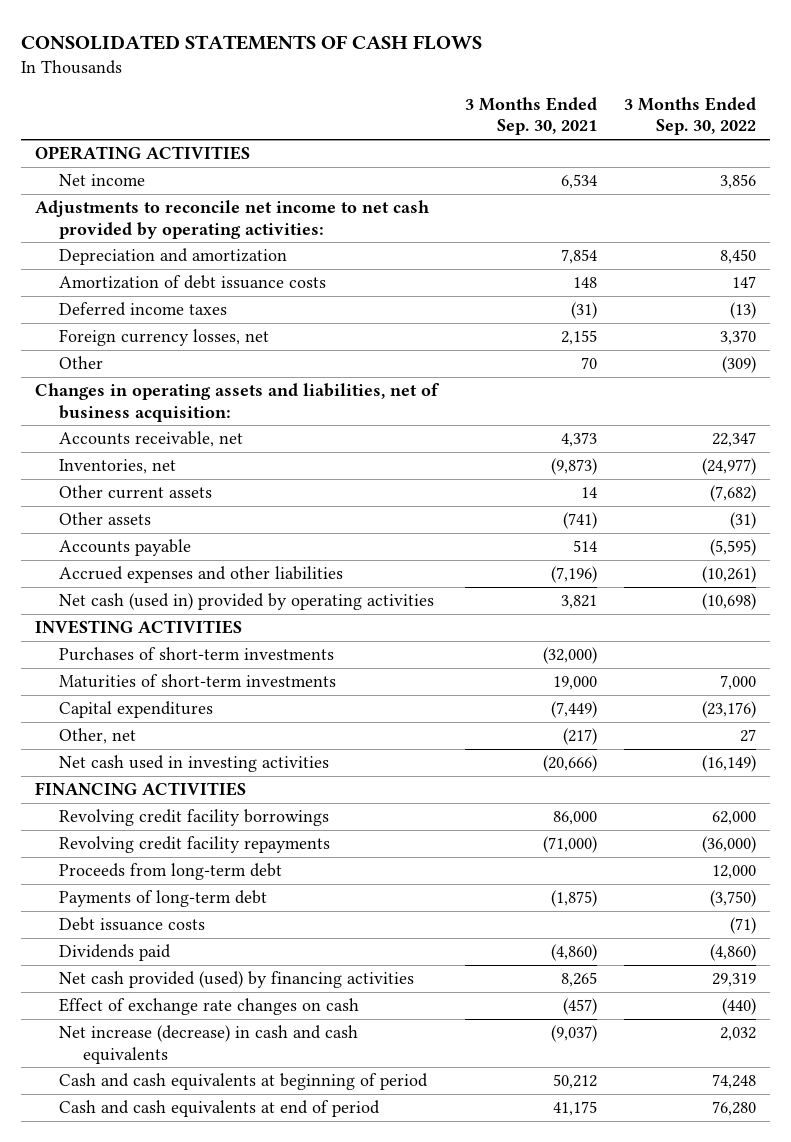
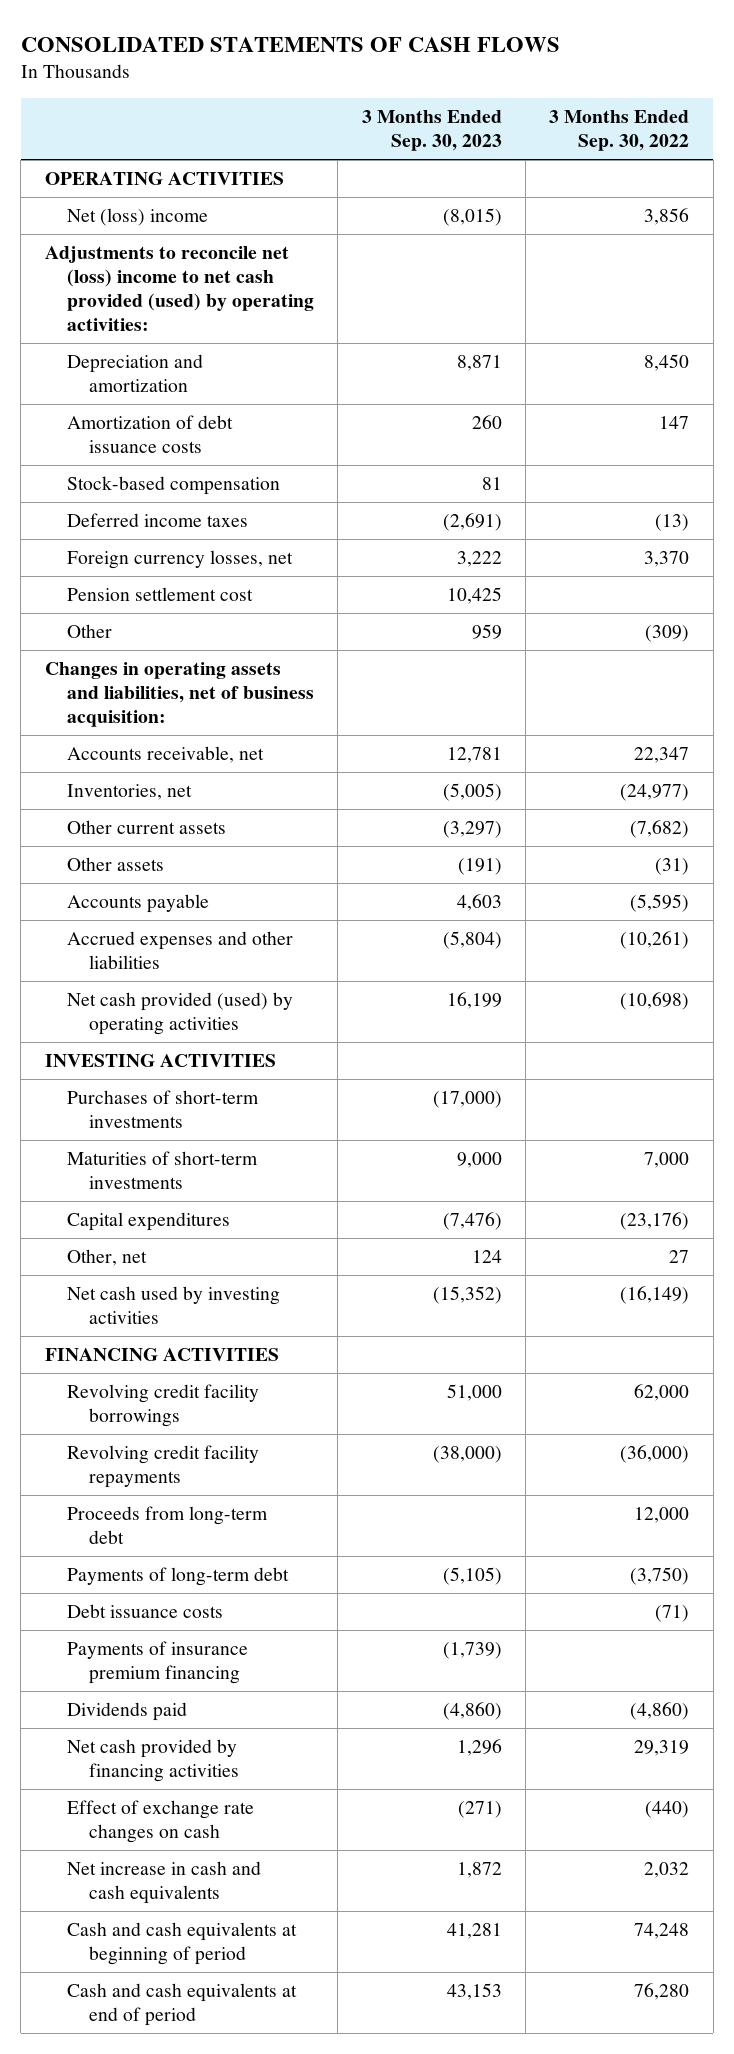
[465,97,598,136] 3 Months Ended Sep. 30, 2021 -> none
none -> [361,110,502,152] 3 Months Ended Sep. 30, 2023
[58,174,145,187] Net income -> [66,208,208,227] Net (loss) income
[34,200,429,239] Adjustments to reconcile net income to net cash provided by operating activities: -> [44,246,314,332] Adjustments to reconcile net (loss) income to net cash provided (used) by operating activities:
none -> [66,476,280,496] Stock-based compensation
none -> [66,587,253,602] Pension settlement cost
[58,593,434,611] Net cash (used in) provided by operating activities -> [66,992,293,1036] Net cash provided (used) by operating activities
[58,755,329,773] Net cash used in investing activities -> [66,1286,280,1325] Net cash used by investing activities
none -> [66,1641,248,1685] Payments of insurance premium financing
[58,971,414,989] Net cash provided (used) by financing activities -> [66,1739,240,1783] Net cash provided by financing activities
[58,1025,358,1064] Net increase (decrease) in cash and cash equivalents -> [66,1861,261,1905] Net increase in cash and cash equivalents

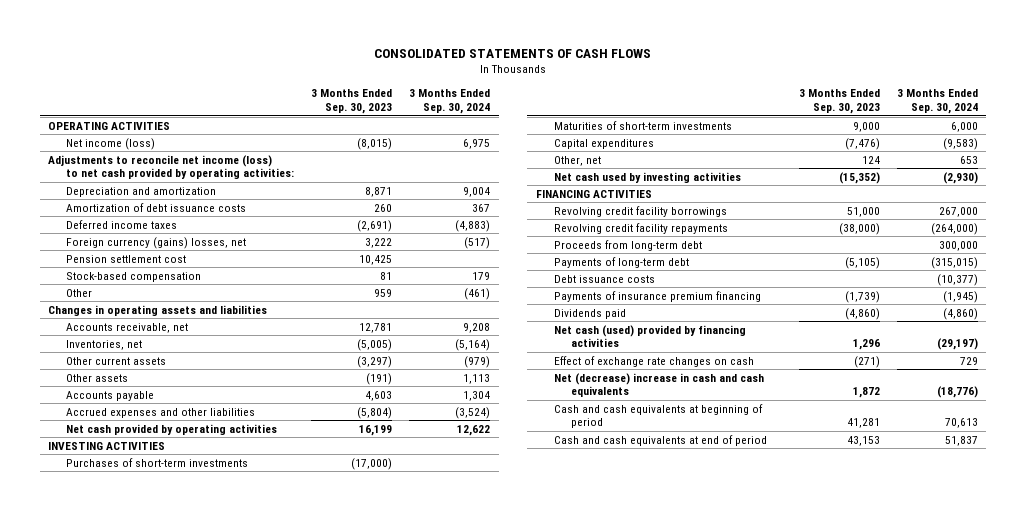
[549,110,690,152] 3 Months Ended Sep. 30, 2022 -> none
none -> [409,89,491,115] 3 Months Ended Sep. 30, 2024
[66,208,208,227] Net (loss) income -> [65,137,155,150] Net income (loss)
[44,246,314,332] Adjustments to reconcile net (loss) income to net cash provided (used) by operating activities: -> [48,154,294,180] Adjustments to reconcile net income (loss) to net cash provided by operating activities:
[66,550,293,570] Foreign currency losses, net -> [65,236,246,249] Foreign currency (gains) losses, net
[66,476,280,496] Stock-based compensation -> [65,271,201,282] Stock-based compensation
[44,662,314,728] Changes in operating assets and liabilities, net of business acquisition: -> [48,304,268,316] Changes in operating assets and liabilities
[66,992,293,1036] Net cash provided (used) by operating activities -> [65,423,277,435] Net cash provided by operating activities
[66,1739,240,1783] Net cash provided by financing activities -> [553,324,746,348] Net cash (used) provided by financing activities
[66,1861,261,1905] Net increase in cash and cash equivalents -> [553,372,764,398] Net (decrease) increase in cash and cash equivalents

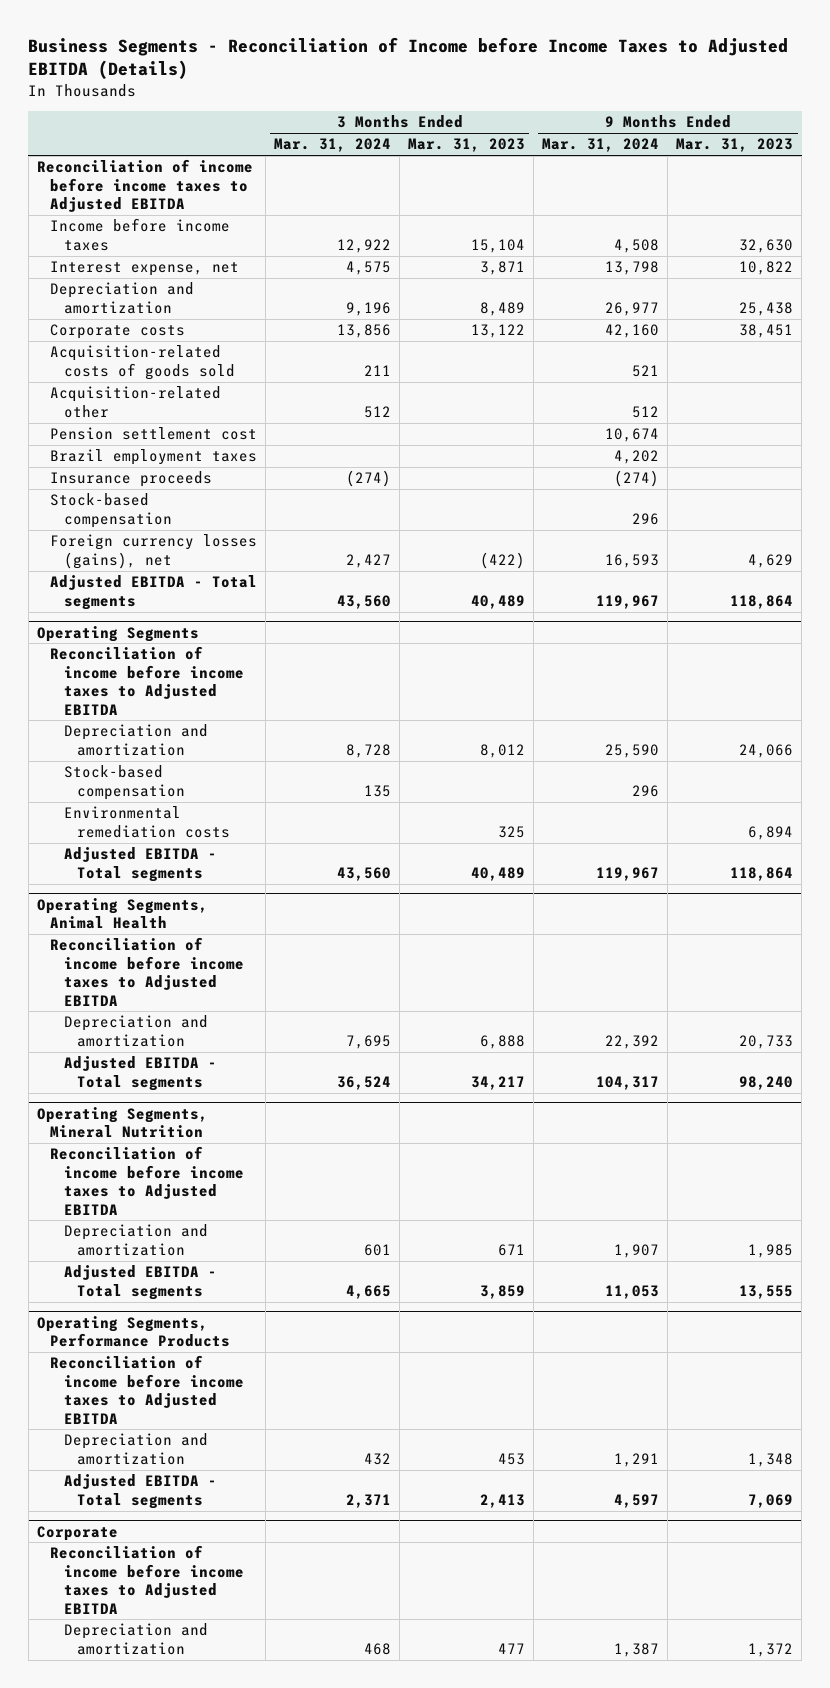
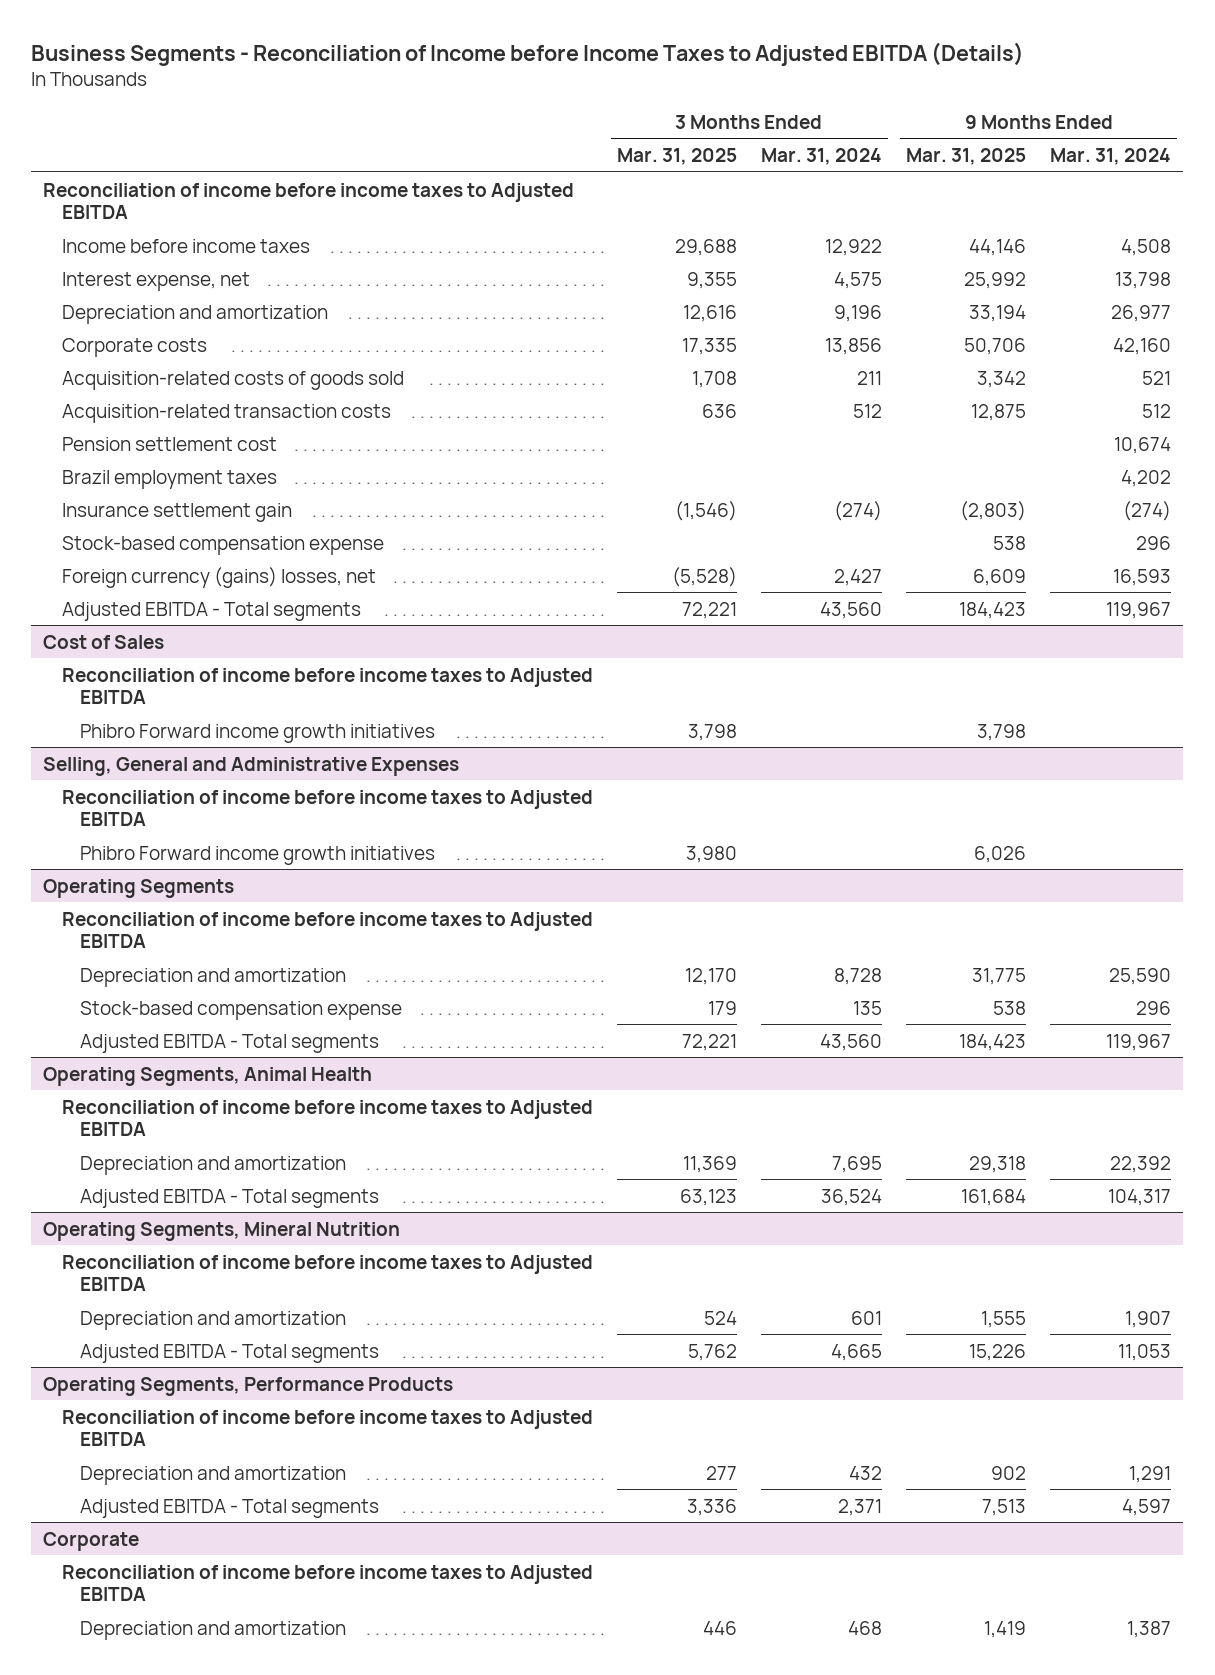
[408,138,526,153] Mar. 31, 2023 -> none
[676,138,794,153] Mar. 31, 2023 -> none
none -> [616,147,737,165] Mar. 31, 2025
none -> [906,147,1027,165] Mar. 31, 2025
[50,386,222,418] Acquisition-related other -> [61,403,391,423] Acquisition-related transaction costs
[50,471,213,488] Insurance proceeds -> [61,502,292,522] Insurance settlement gain
[50,493,172,528] Stock-based compensation -> [61,535,384,555] Stock-based compensation expense
[50,534,258,569] Foreign currency losses (gains), net -> [61,566,376,588] Foreign currency (gains) losses, net
none -> [43,634,165,649] Cost of Sales
none -> [61,667,593,704] Reconciliation of income before income taxes to Adjusted EBITDA
none -> [80,723,436,743] Phibro Forward income growth initiatives
none -> [43,756,460,776] Selling, General and Administrative Expenses
none -> [61,789,593,826] Reconciliation of income before income taxes to Adjusted EBITDA
none -> [80,845,436,865] Phibro Forward income growth initiatives
[63,806,231,838] Environmental remediation costs -> none
[63,765,186,800] Stock-based compensation -> [80,1000,403,1020] Stock-based compensation expense

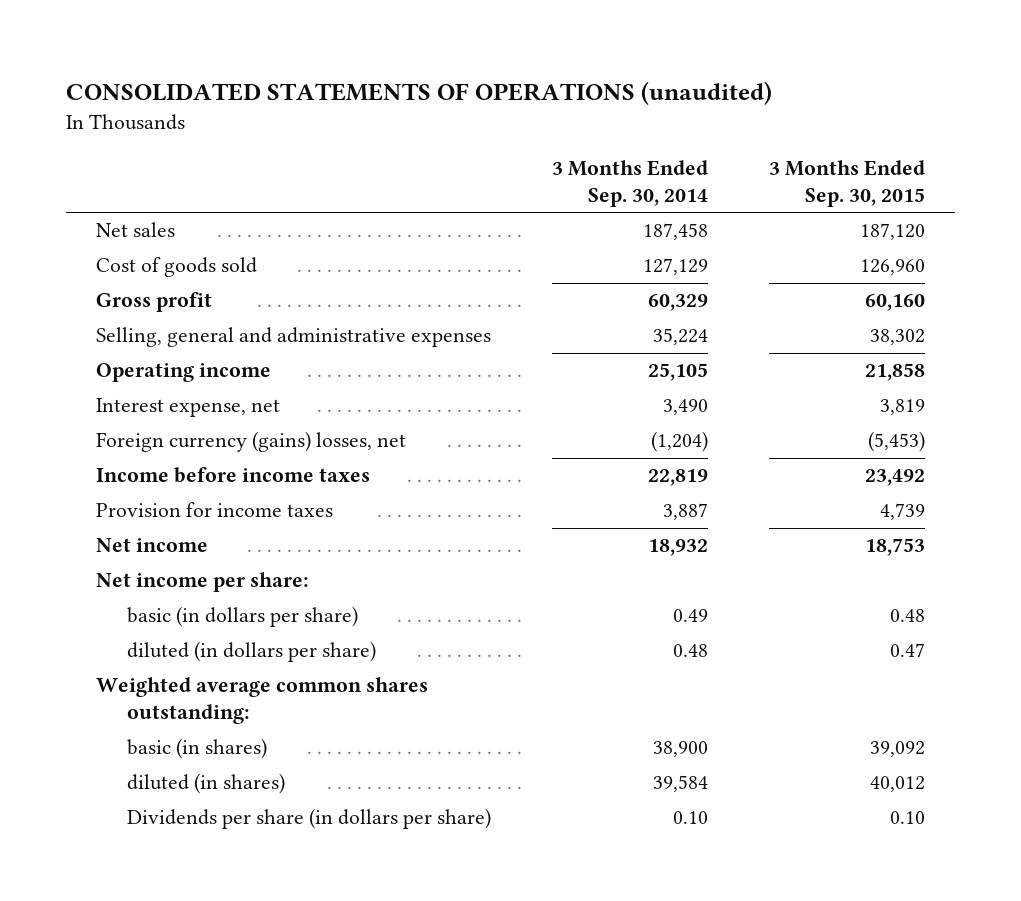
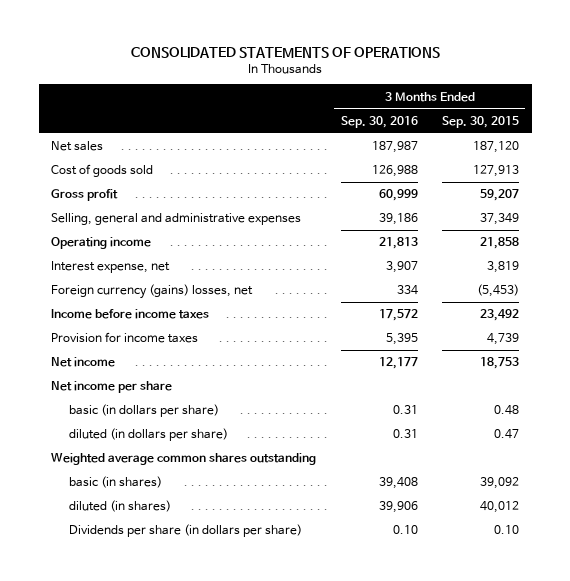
[66,80,773,105] CONSOLIDATED STATEMENTS OF OPERATIONS (unaudited) -> [131,46,441,58] CONSOLIDATED STATEMENTS OF OPERATIONS
[552,159,709,208] 3 Months Ended Sep. 30, 2014 -> none
none -> [340,115,418,128] Sep. 30, 2016
[859,259,925,276] 126,960 -> [473,165,520,178] 127,913
[864,294,925,312] 60,160 -> [480,189,520,202] 59,207
[869,329,925,346] 38,302 -> [480,213,520,226] 37,349
[96,572,310,593] Net income per share: -> [50,381,172,394] Net income per share
[96,677,429,725] Weighted average common shares outstanding: -> [50,453,316,466] Weighted average common shares outstanding

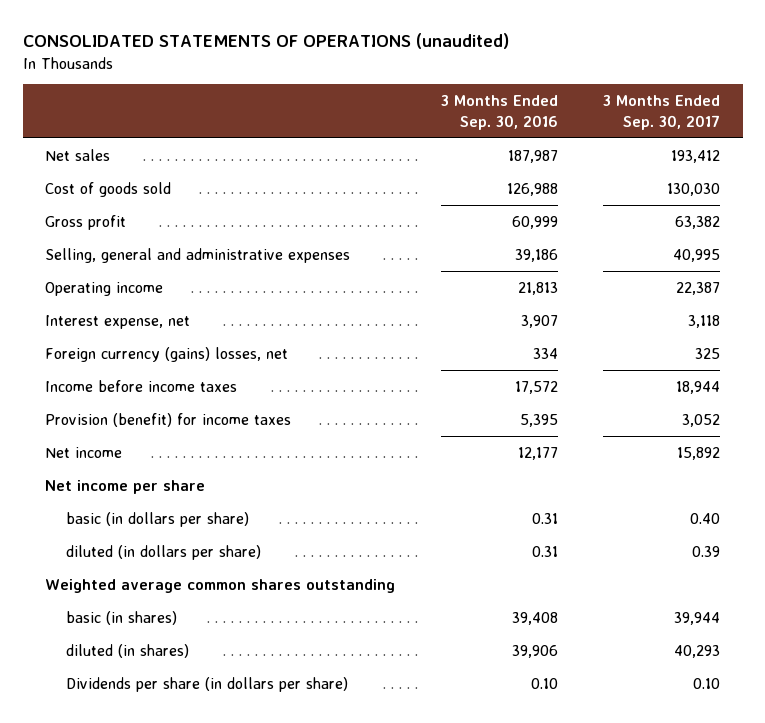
[131,46,441,58] CONSOLIDATED STATEMENTS OF OPERATIONS -> [22,33,509,50] CONSOLIDATED STATEMENTS OF OPERATIONS (unaudited)
[442,115,520,128] Sep. 30, 2015 -> none
none -> [602,95,720,130] 3 Months Ended Sep. 30, 2017
[50,332,198,344] Provision for income taxes -> [45,412,292,427] Provision (benefit) for income taxes

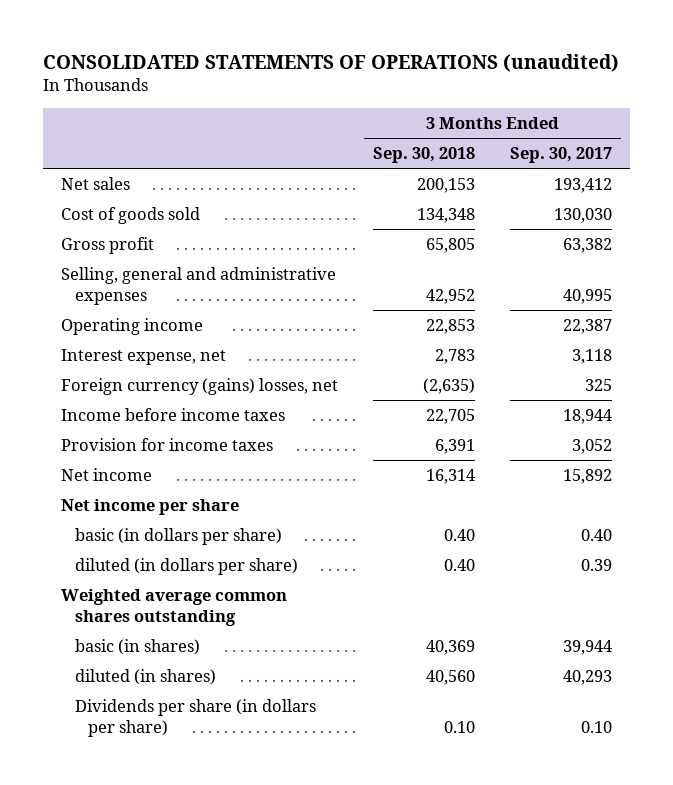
[440,95,558,130] 3 Months Ended Sep. 30, 2016 -> none
none -> [373,147,476,164] Sep. 30, 2018
[45,412,292,427] Provision (benefit) for income taxes -> [61,438,274,452] Provision for income taxes

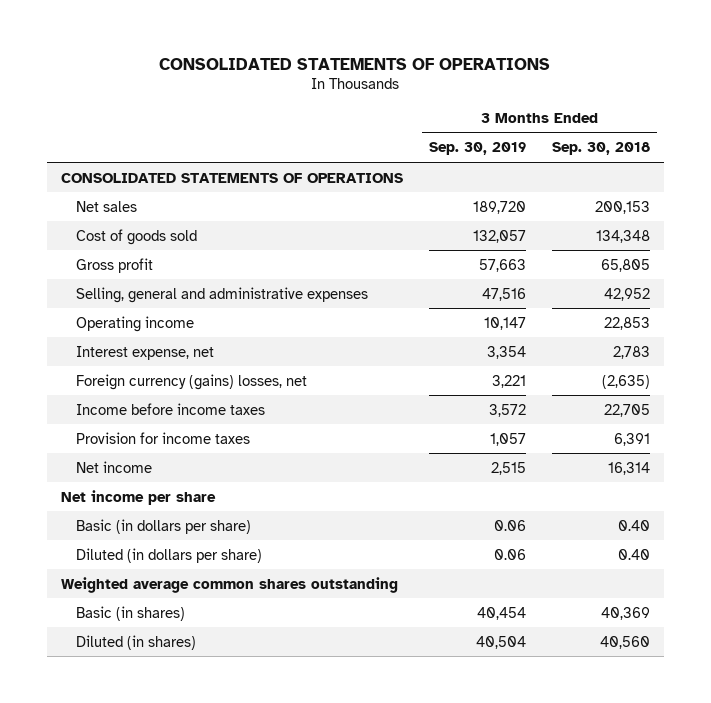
[43,54,620,73] CONSOLIDATED STATEMENTS OF OPERATIONS (unaudited) -> [159,57,551,70] CONSOLIDATED STATEMENTS OF OPERATIONS
[510,147,613,164] Sep. 30, 2017 -> none
none -> [428,142,526,156] Sep. 30, 2019
none -> [60,172,403,183] CONSOLIDATED STATEMENTS OF OPERATIONS
[74,528,282,546] basic (in dollars per share) -> [75,518,251,534] Basic (in dollars per share)
[74,558,298,576] diluted (in dollars per share) -> [75,547,262,563] Diluted (in dollars per share)
[74,699,316,737] Dividends per share (in dollars per share) -> none
[74,639,200,656] basic (in shares) -> [75,605,185,621] Basic (in shares)
[74,669,216,686] diluted (in shares) -> [75,634,196,650] Diluted (in shares)

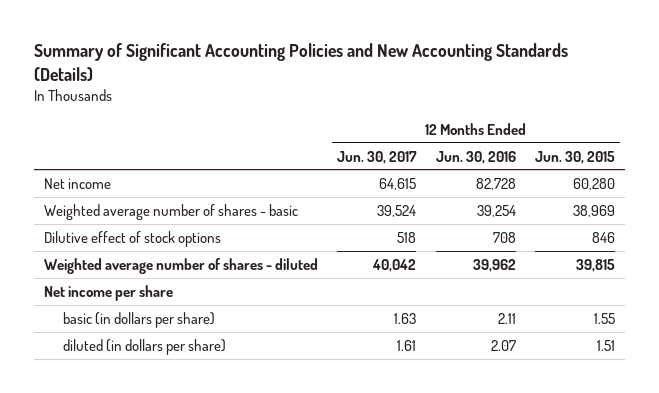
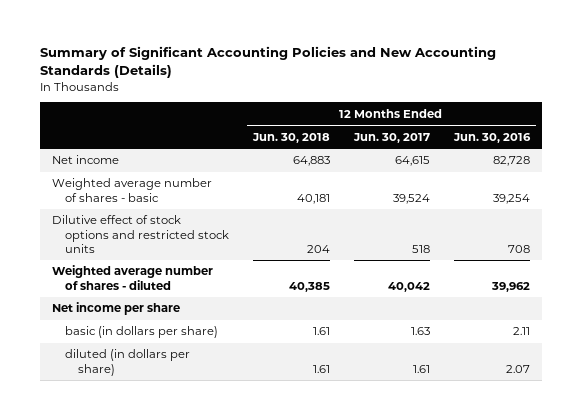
[535,150,616,164] Jun. 30, 2015 -> none
none -> [251,132,330,143] Jun. 30, 2018
[43,230,221,247] Dilutive effect of stock options -> [51,215,229,254] Dilutive effect of stock options and restricted stock units

